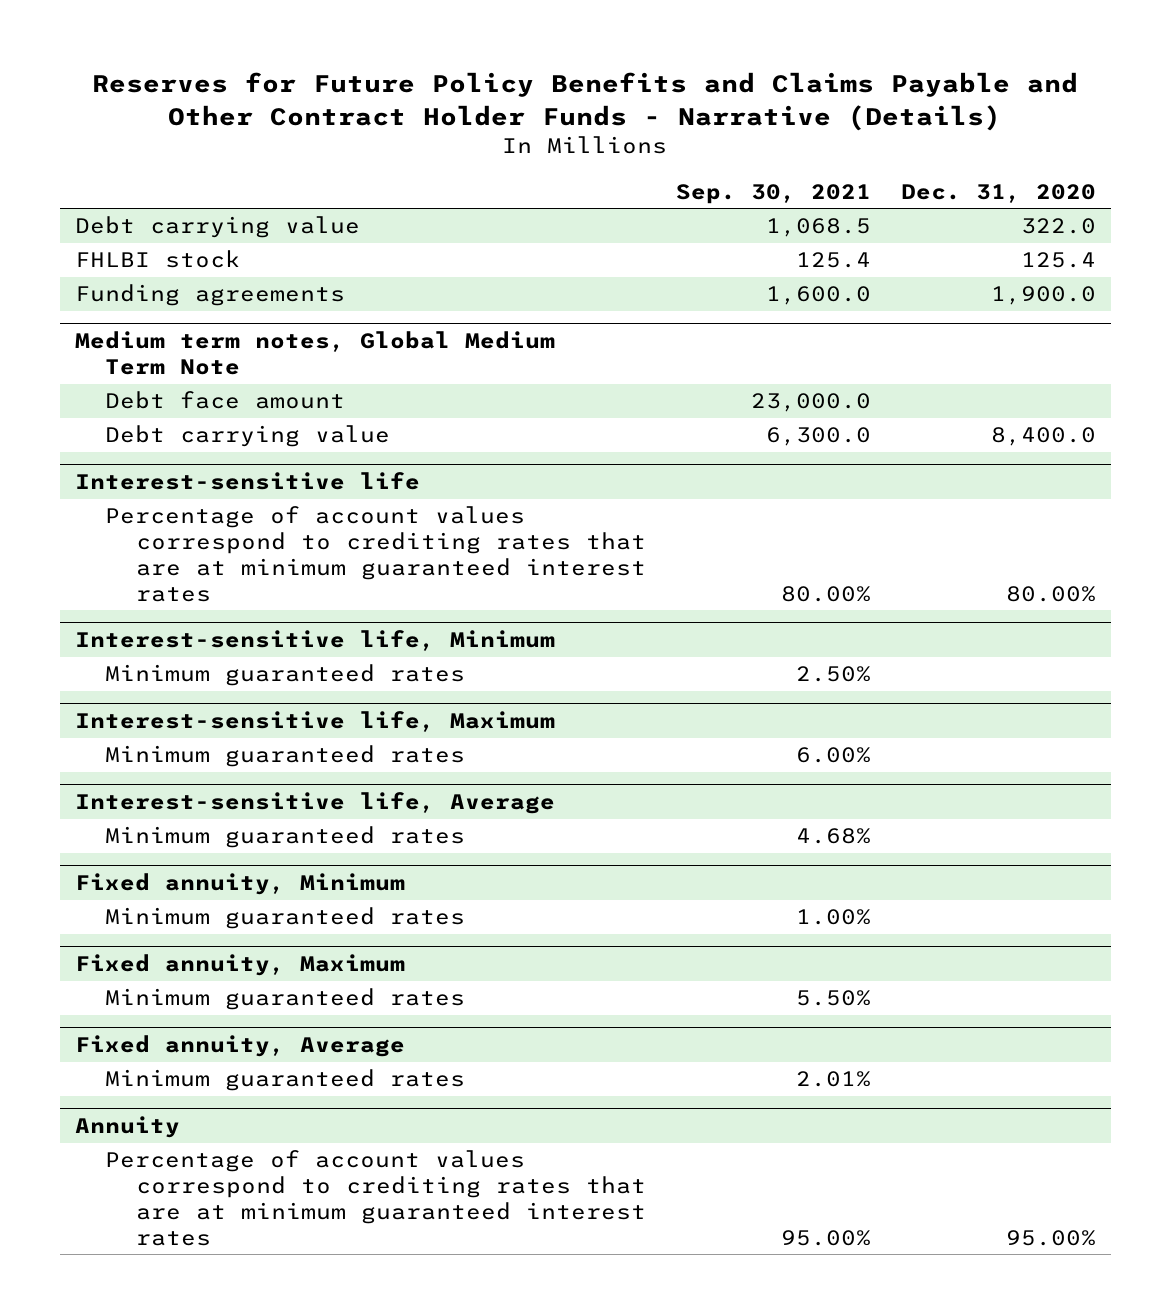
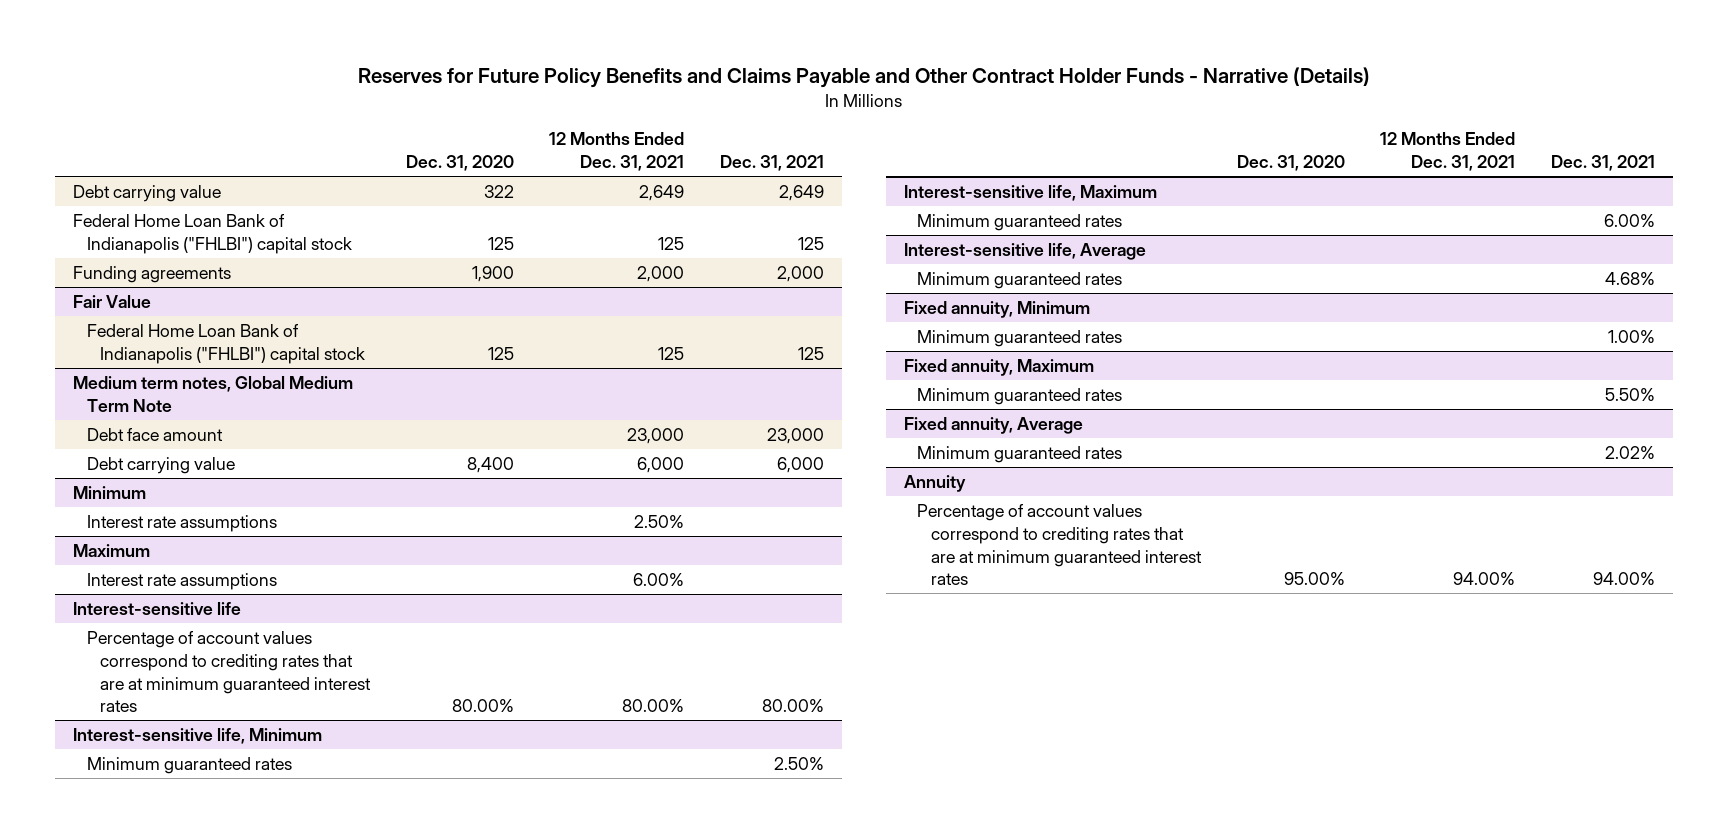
[675,183,871,204] Sep. 30, 2021 -> none
none -> [549,132,685,172] 12 Months Ended Dec. 31, 2021
none -> [720,155,825,172] Dec. 31, 2021
[74,250,240,269] FHLBI stock -> none
[1020,218,1096,235] 322.0 -> [483,185,514,199] 322
none -> [73,214,352,254] Federal Home Loan Bank of Indianapolis ("FHLBI") capital stock
[990,286,1096,306] 1,900.0 -> [471,266,514,283] 1,900
none -> [73,295,152,309] Fair Value
none -> [86,324,365,364] Federal Home Loan Bank of Indianapolis ("FHLBI") capital stock
[990,427,1096,447] 8,400.0 -> [466,457,514,474] 8,400
none -> [73,486,147,500] Minimum
none -> [86,515,277,533] Interest rate assumptions
none -> [73,544,151,558] Maximum
none -> [86,573,277,591] Interest rate assumptions

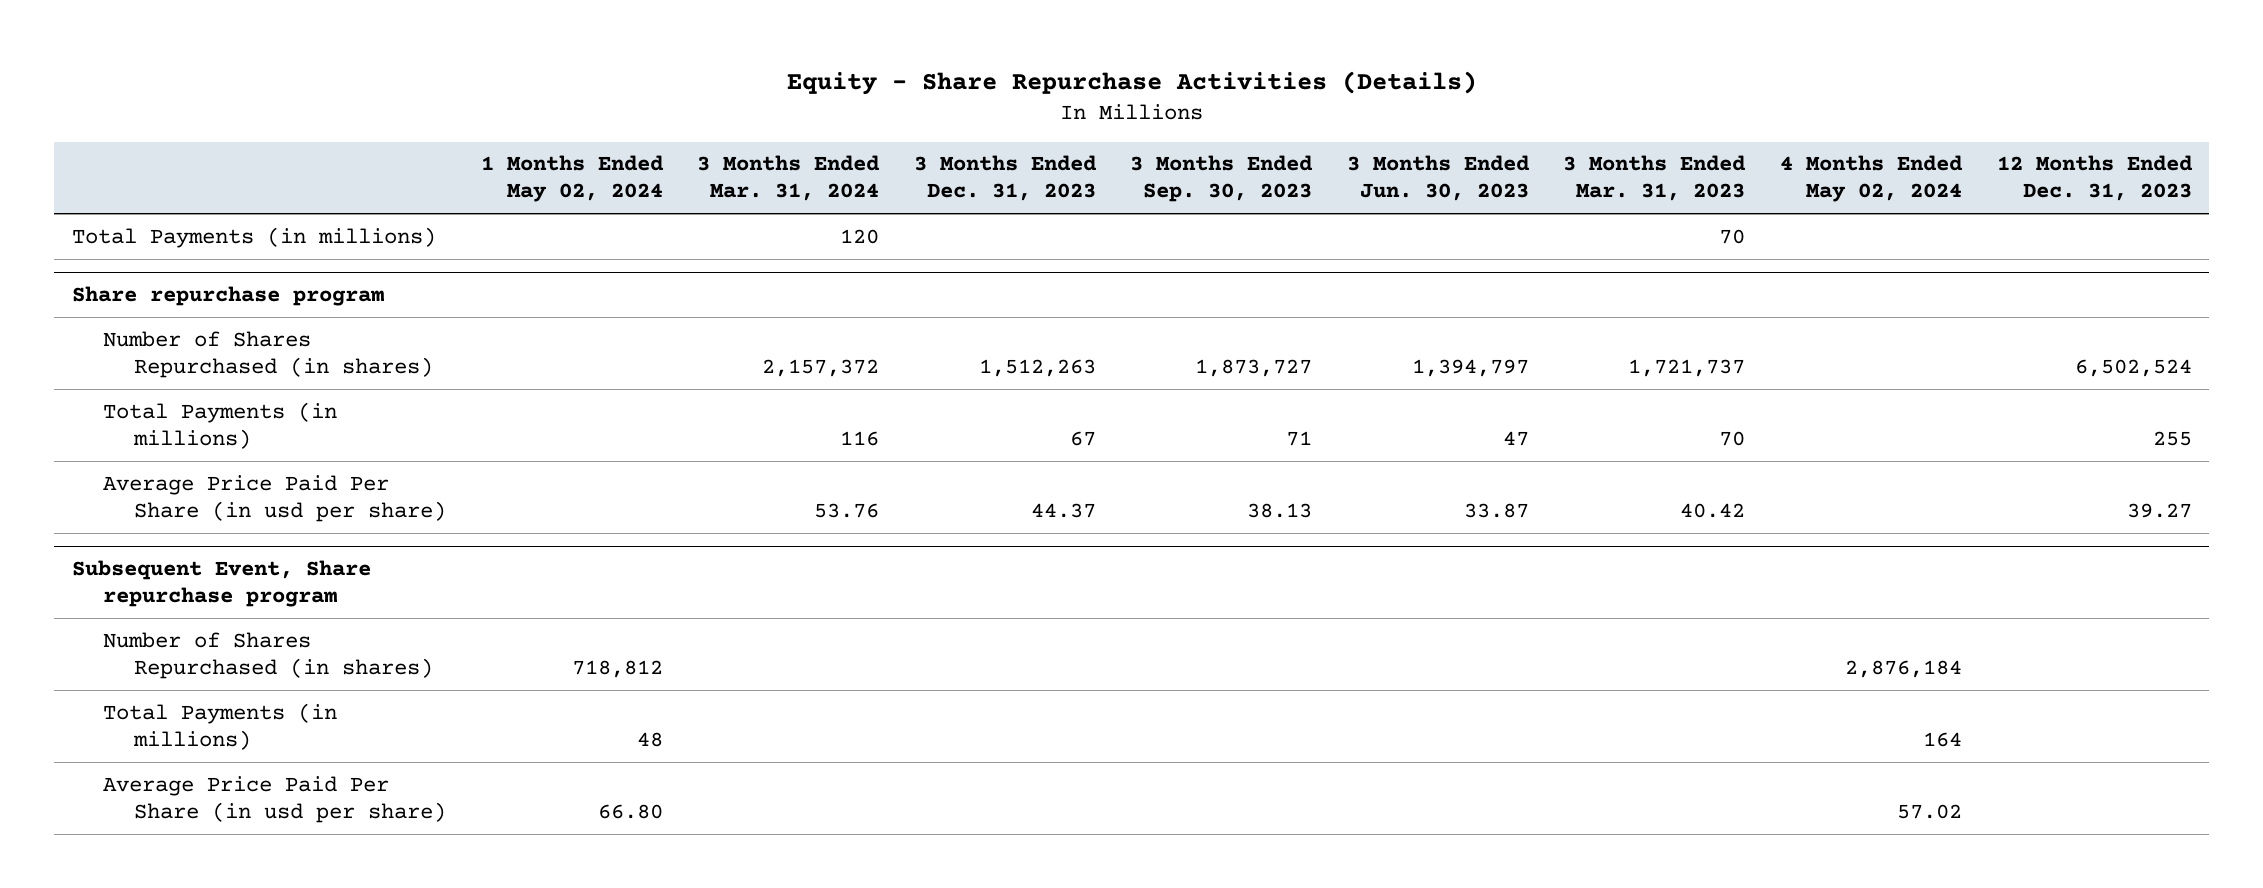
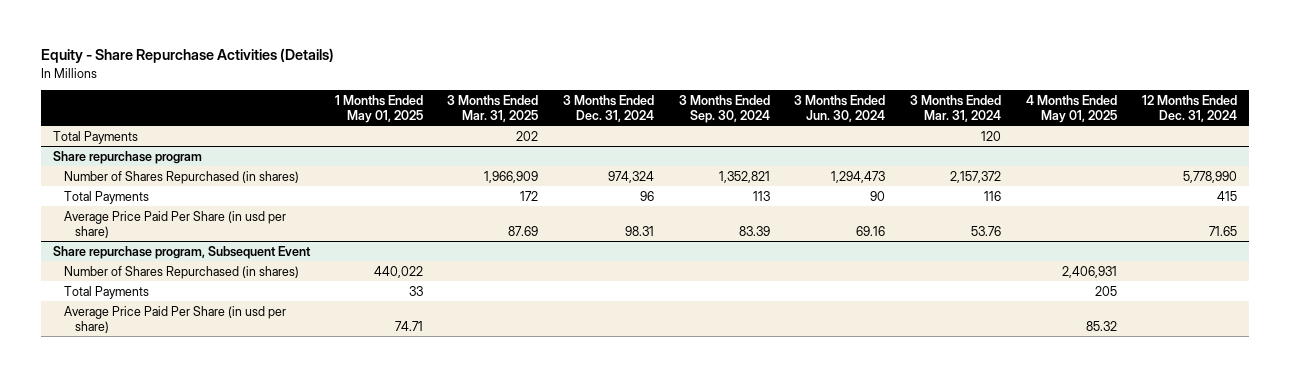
[480,155,664,203] 1 Months Ended May 02, 2024 -> none
[913,155,1097,202] 3 Months Ended Dec. 31, 2023 -> none
[1130,155,1314,203] 3 Months Ended Sep. 30, 2023 -> none
[1346,155,1530,202] 3 Months Ended Jun. 30, 2023 -> none
[1563,155,1747,202] 3 Months Ended Mar. 31, 2023 -> none
[1780,155,1964,203] 4 Months Ended May 02, 2024 -> none
[1996,155,2193,202] 12 Months Ended Dec. 31, 2023 -> none
none -> [334,95,423,123] 1 Months Ended May 01, 2025
none -> [447,95,539,122] 3 Months Ended Mar. 31, 2025
none -> [563,95,655,122] 3 Months Ended Dec. 31, 2024
none -> [678,95,770,123] 3 Months Ended Sep. 30, 2024
none -> [794,95,886,122] 3 Months Ended Jun. 30, 2024
none -> [1025,95,1117,123] 4 Months Ended May 01, 2025
none -> [1141,95,1237,122] 12 Months Ended Dec. 31, 2024
[71,226,436,248] Total Payments (in millions) -> [52,130,138,144] Total Payments
[102,401,337,449] Total Payments (in millions) -> [64,190,150,204] Total Payments
[71,560,371,608] Subsequent Event, Share repurchase program -> [52,245,311,259] Share repurchase program, Subsequent Event
[102,702,337,750] Total Payments (in millions) -> [64,285,150,299] Total Payments

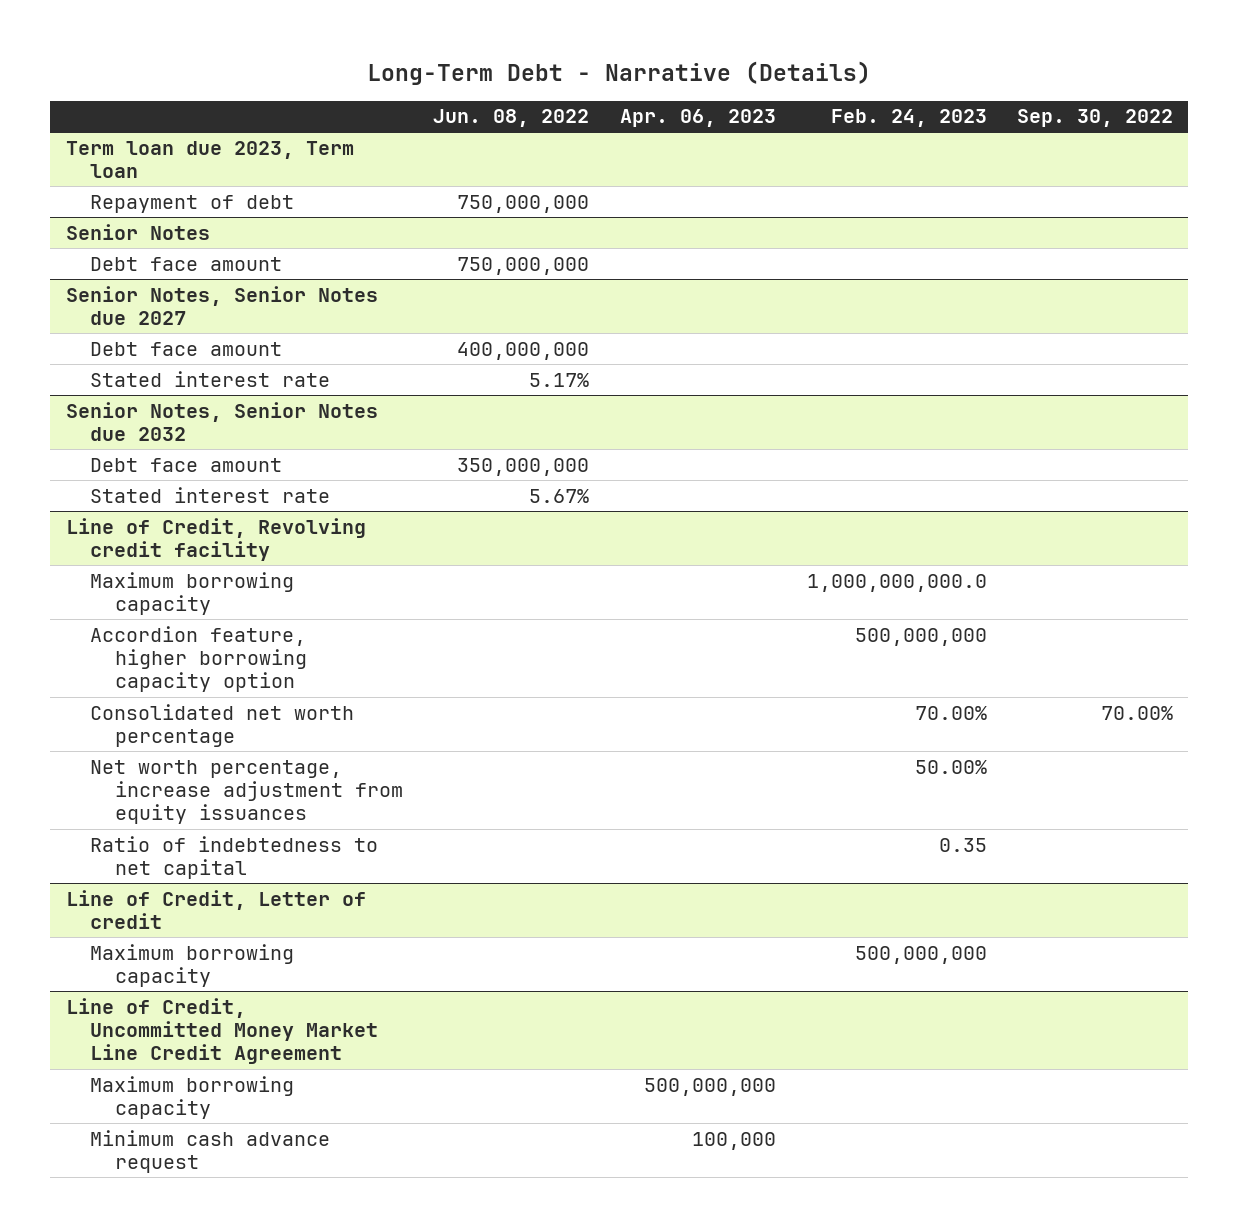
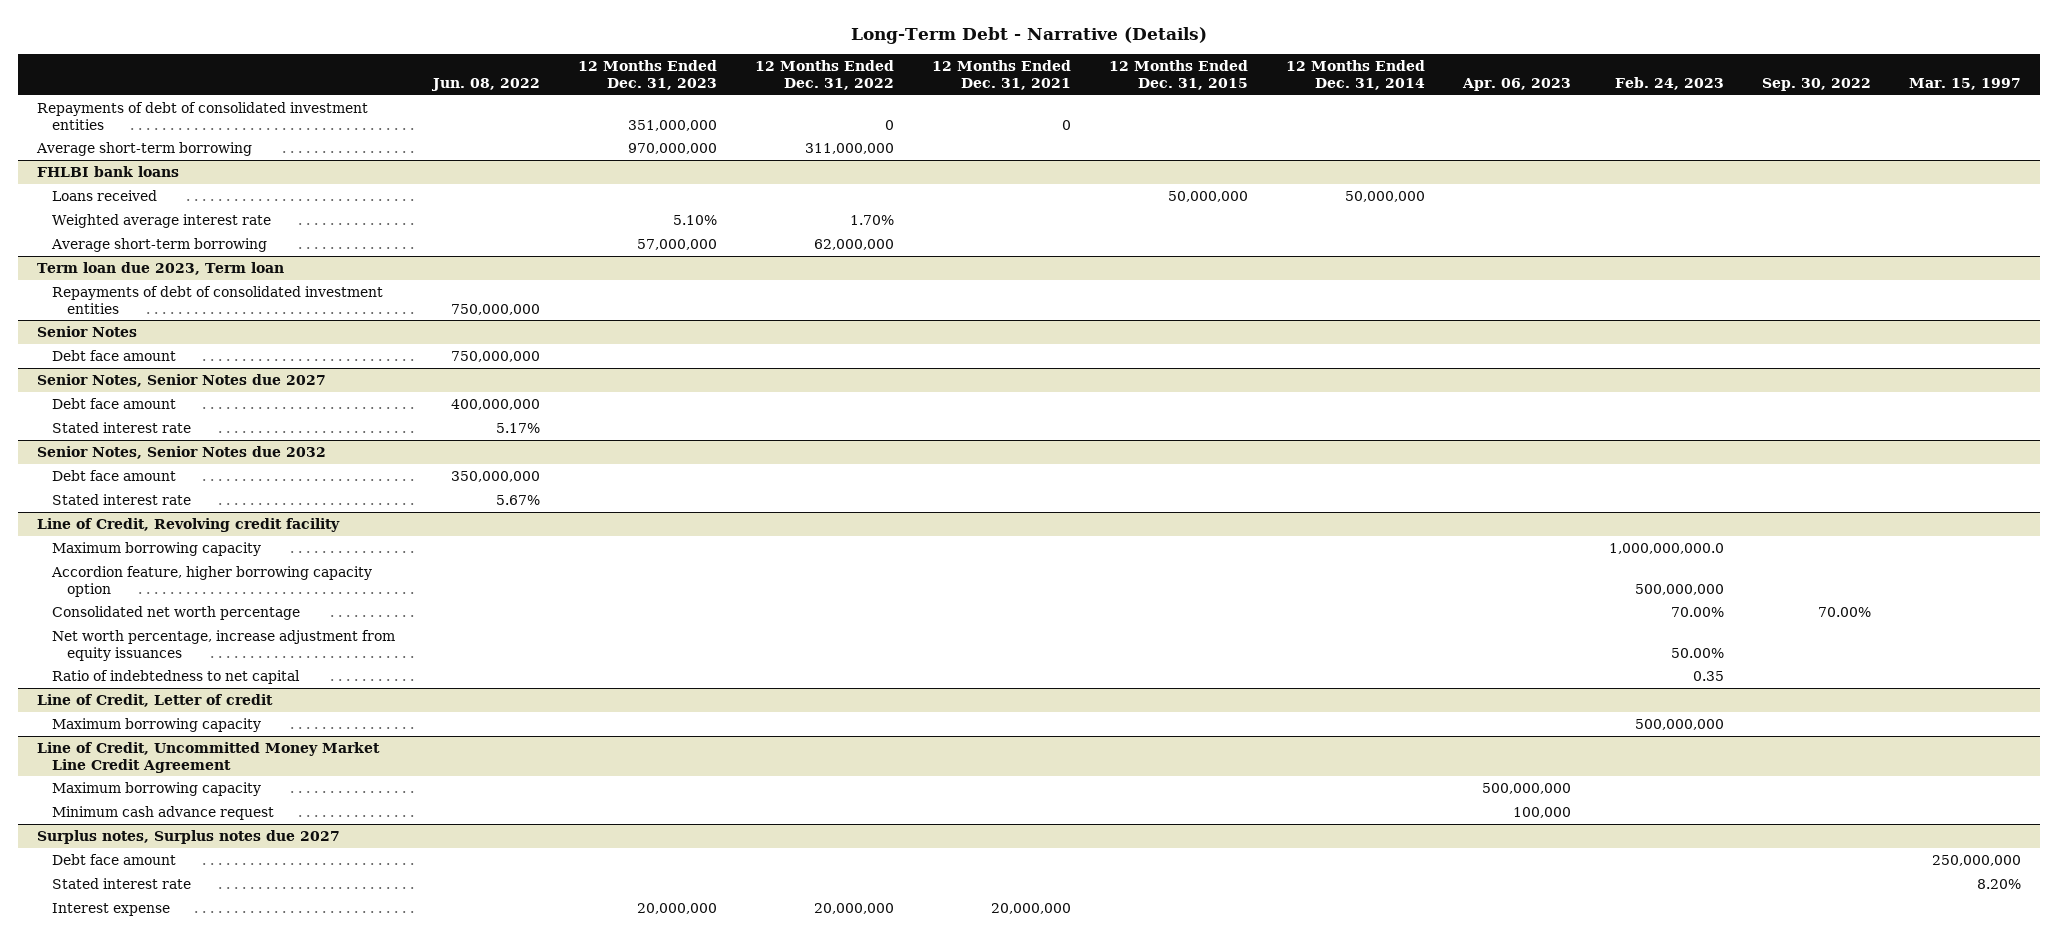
none -> [577,60,717,90] 12 Months Ended Dec. 31, 2023
none -> [754,60,894,90] 12 Months Ended Dec. 31, 2022
none -> [931,60,1071,90] 12 Months Ended Dec. 31, 2021
none -> [1108,60,1248,90] 12 Months Ended Dec. 31, 2015
none -> [1285,60,1425,90] 12 Months Ended Dec. 31, 2014
none -> [1908,77,2021,90] Mar. 15, 1997
none -> [36,102,368,130] Repayments of debt of consolidated investment entities
none -> [35,142,252,157] Average short-term borrowing
none -> [36,166,179,178] FHLBI bank loans
none -> [51,190,157,202] Loans received
none -> [51,214,271,229] Weighted average interest rate
none -> [50,238,267,253] Average short-term borrowing
[90,194,295,213] Repayment of debt -> [51,286,383,314] Repayments of debt of consolidated investment entities
none -> [36,830,340,845] Surplus notes, Surplus notes due 2027
none -> [51,854,176,866] Debt face amount
none -> [51,878,191,890] Stated interest rate
none -> [51,903,170,917] Interest expense

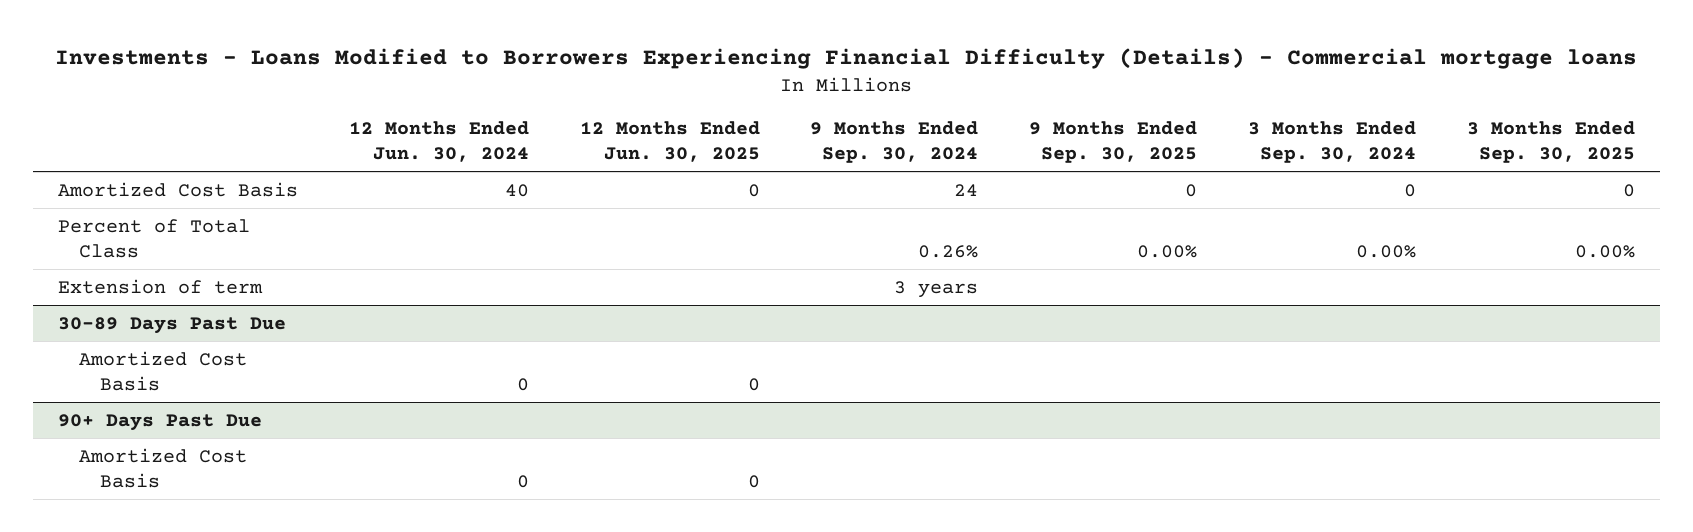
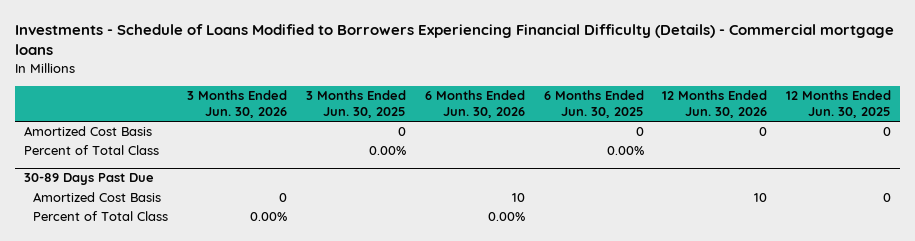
[55,47,1638,69] Investments - Loans Modified to Borrowers Experiencing Financial Difficulty (Details) - Commercial mortgage loans -> [14,23,894,55] Investments - Schedule of Loans Modified to Borrowers Experiencing Financial Difficulty (Details) - Commercial mortgage loans
[349,121,530,163] 12 Months Ended Jun. 30, 2024 -> none
[810,121,979,164] 9 Months Ended Sep. 30, 2024 -> none
[1029,121,1198,164] 9 Months Ended Sep. 30, 2025 -> none
[1247,121,1416,164] 3 Months Ended Sep. 30, 2024 -> none
[1466,121,1635,164] 3 Months Ended Sep. 30, 2025 -> none
none -> [187,89,288,119] 3 Months Ended Jun. 30, 2026
none -> [305,89,406,119] 3 Months Ended Jun. 30, 2025
none -> [424,89,525,119] 6 Months Ended Jun. 30, 2026
none -> [543,89,644,119] 6 Months Ended Jun. 30, 2025
none -> [662,89,768,119] 12 Months Ended Jun. 30, 2026
[58,278,264,294] Extension of term -> none
[58,413,263,431] 90+ Days Past Due -> none
[79,447,248,488] Amortized Cost Basis -> none
none -> [33,211,169,222] Percent of Total Class

